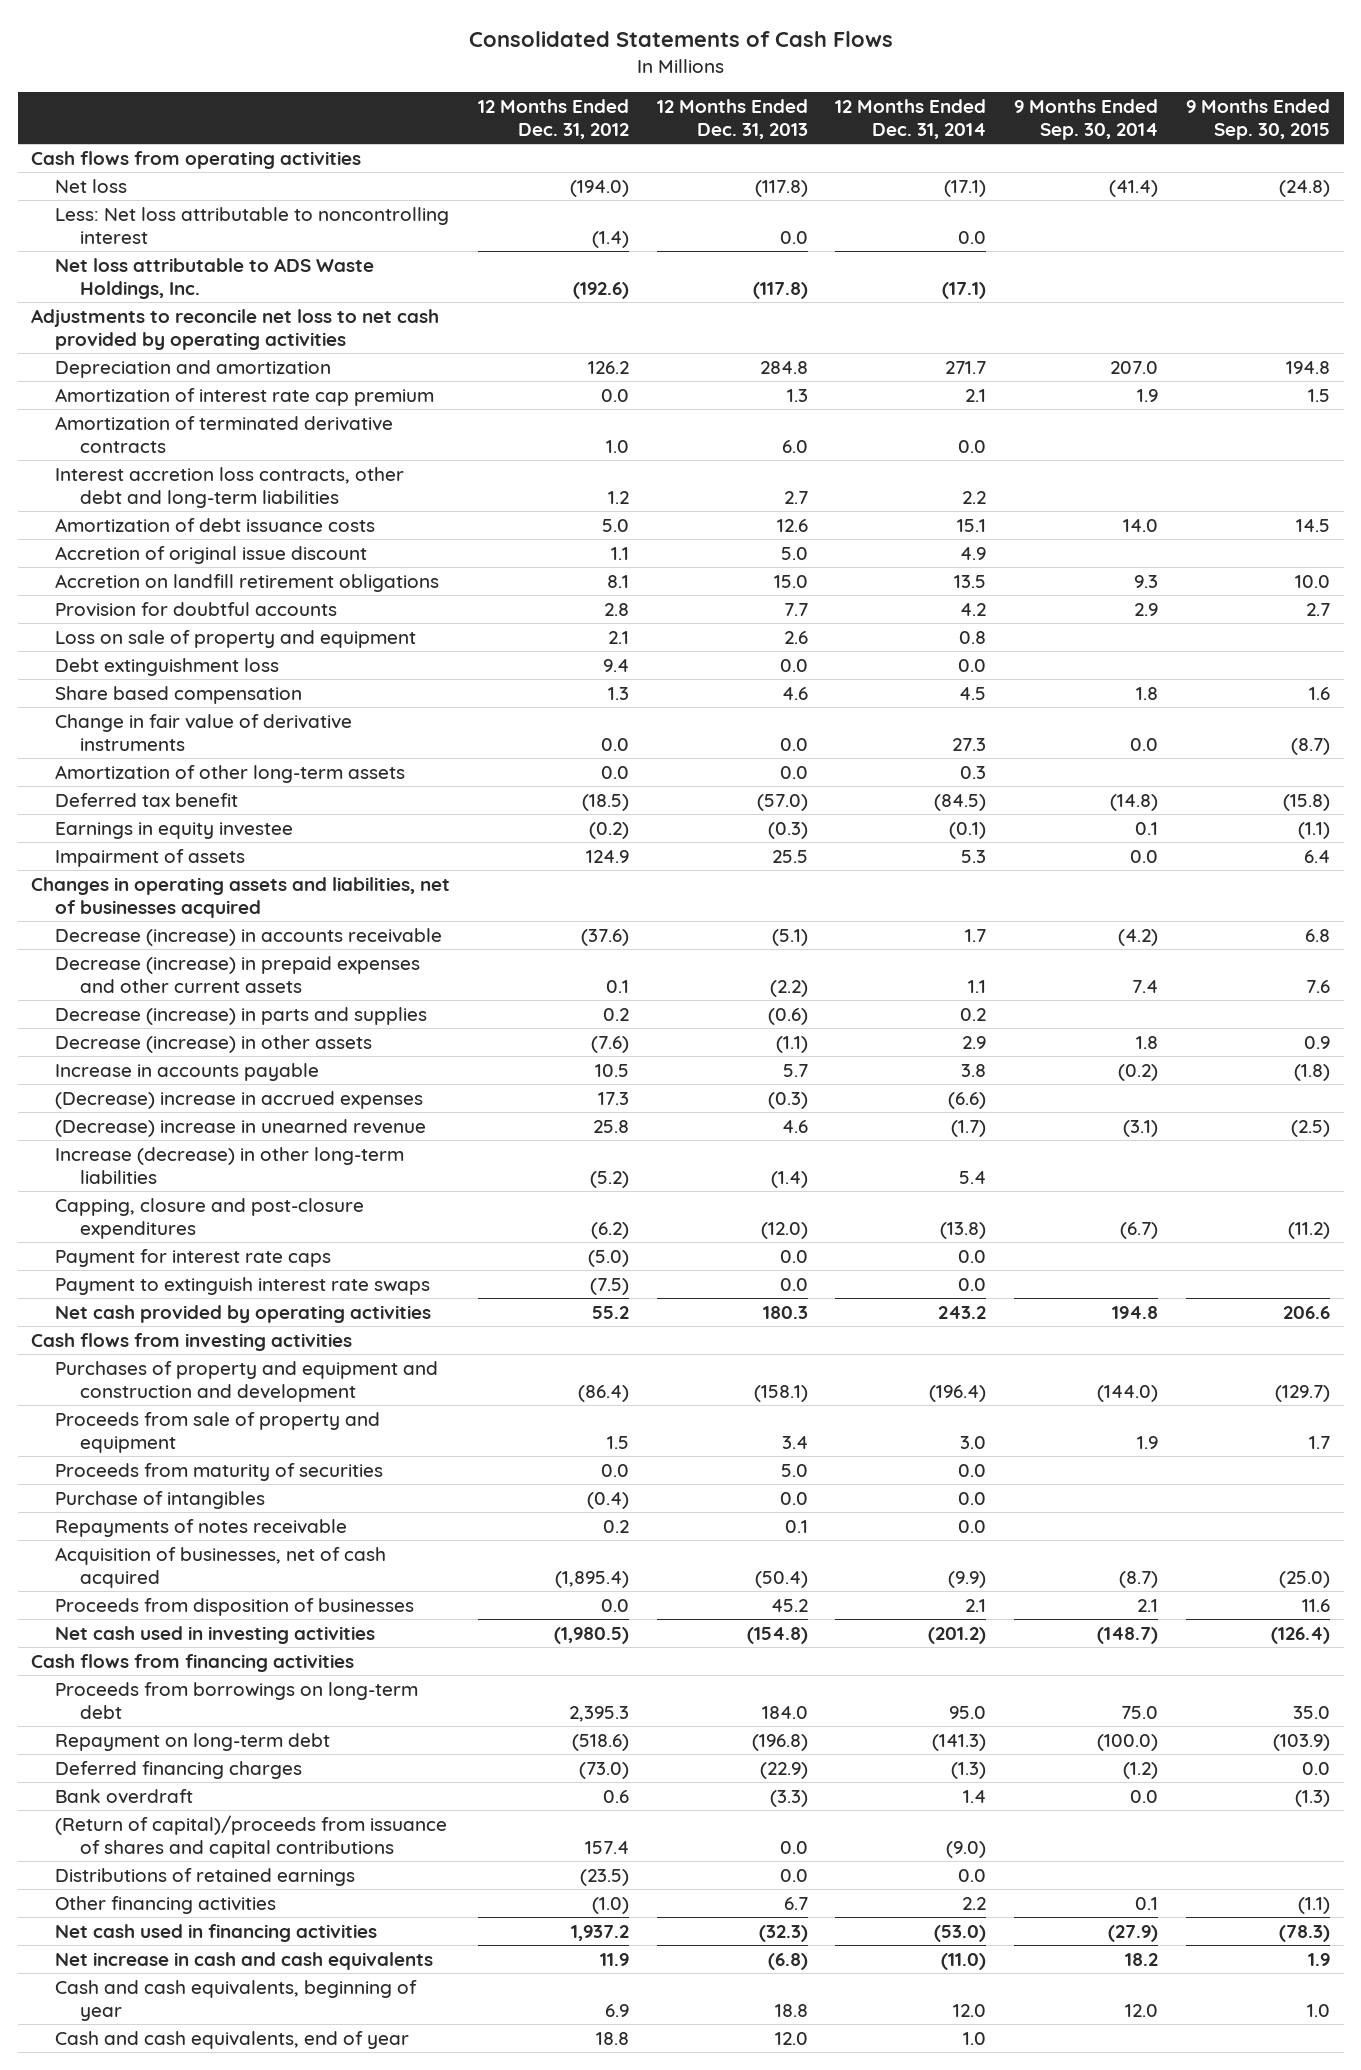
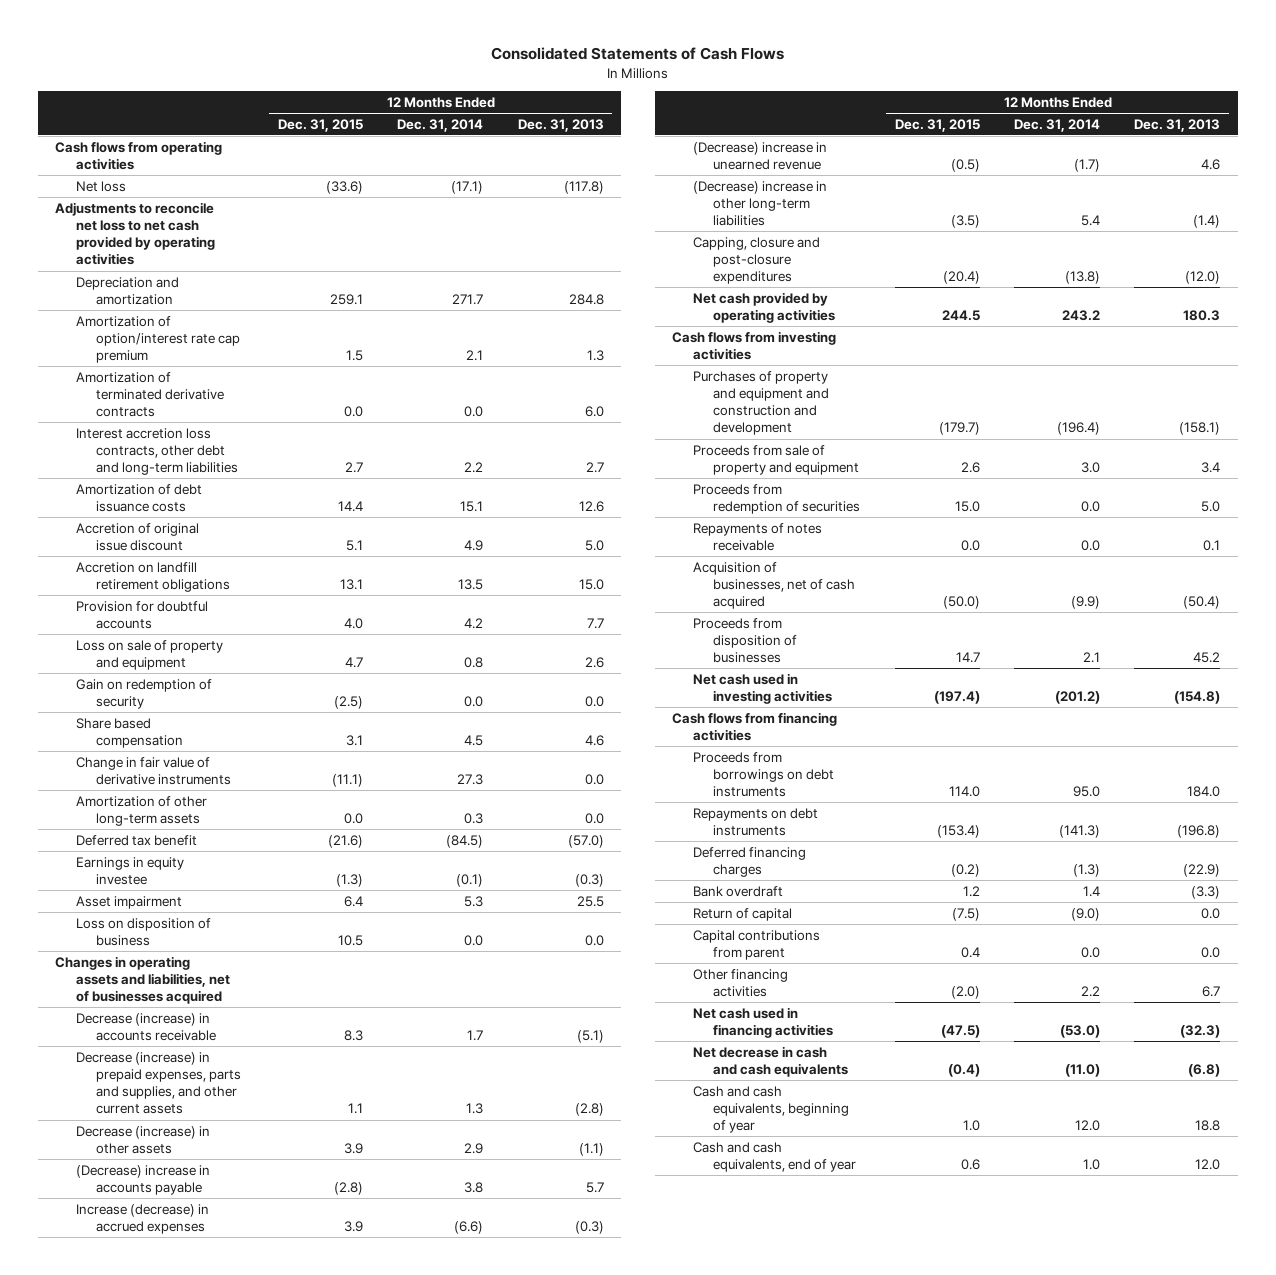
[478,99,630,140] 12 Months Ended Dec. 31, 2012 -> none
[1014,99,1159,141] 9 Months Ended Sep. 30, 2014 -> none
[1185,99,1330,141] 9 Months Ended Sep. 30, 2015 -> none
none -> [277,118,363,132] Dec. 31, 2015
[55,206,450,244] Less: Net loss attributable to noncontrolling interest -> none
[55,257,375,299] Net loss attributable to ADS Waste Holdings, Inc. -> none
[55,387,435,406] Amortization of interest rate cap premium -> [75,315,241,364] Amortization of option/interest rate cap premium
[55,657,280,676] Debt extinguishment loss -> [75,678,212,710] Gain on redemption of security
[55,848,246,867] Impairment of assets -> [75,895,182,909] Asset impairment
none -> [75,917,211,947] Loss on disposition of business
[55,1006,428,1025] Decrease (increase) in parts and supplies -> none
[55,955,421,993] Decrease (increase) in prepaid expenses and other current assets -> [75,1051,242,1115] Decrease (increase) in prepaid expenses, parts and supplies, and other current assets
[769,979,808,997] (2.2) -> [574,1103,604,1117] (2.8)
[968,979,987,993] 1.1 -> [466,1103,484,1115] 1.3
[55,1062,320,1081] Increase in accounts payable -> [75,1164,210,1196] (Decrease) increase in accounts payable
[55,1090,424,1109] (Decrease) increase in accrued expenses -> [75,1203,209,1235] Increase (decrease) in accrued expenses
[55,1146,405,1184] Increase (decrease) in other long-term liabilities -> [692,180,827,227] (Decrease) increase in other long-term liabilities
[55,1248,332,1267] Payment for interest rate caps -> none
[55,1276,431,1295] Payment to extinguish interest rate swaps -> none
[55,1490,266,1509] Purchase of intangibles -> none
[55,1462,384,1481] Proceeds from maturity of securities -> [692,483,861,515] Proceeds from redemption of securities
[55,1681,419,1719] Proceeds from borrowings on long-term debt -> [692,751,835,798] Proceeds from borrowings on debt instruments
[55,1732,331,1751] Repayment on long-term debt -> [692,807,818,837] Repayments on debt instruments
[55,1814,448,1858] (Return of capital)/proceeds from issuance of shares and capital contributions -> none
[55,1867,356,1886] Distributions of retained earnings -> none
none -> [692,907,792,921] Return of capital
none -> [692,929,820,961] Capital contributions from parent
[55,1951,434,1970] Net increase in cash and cash equivalents -> [692,1045,849,1078] Net decrease in cash and cash equivalents

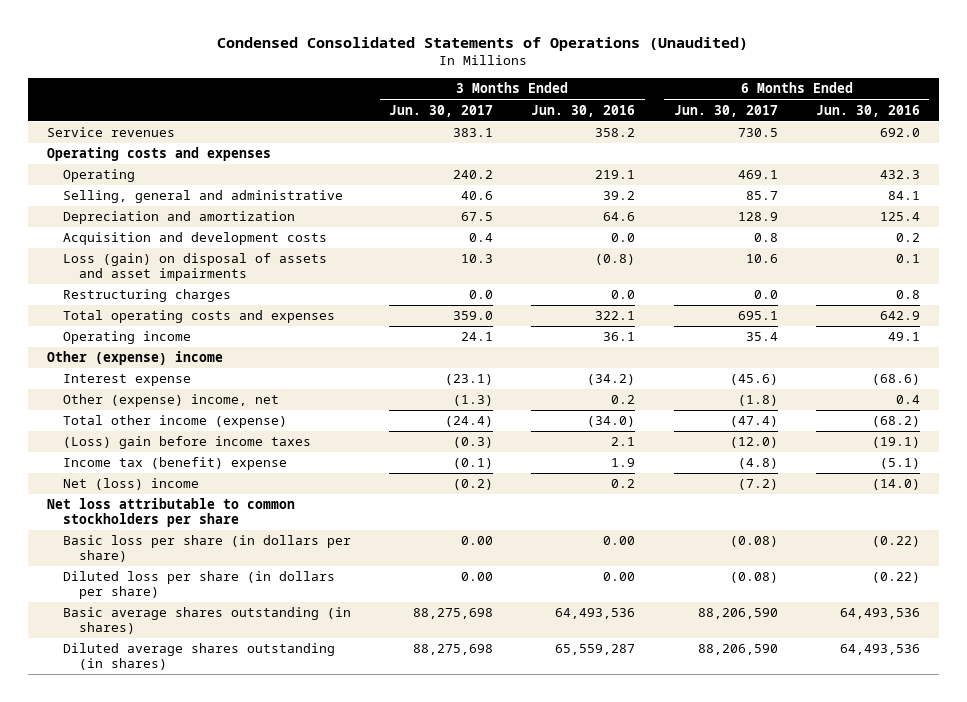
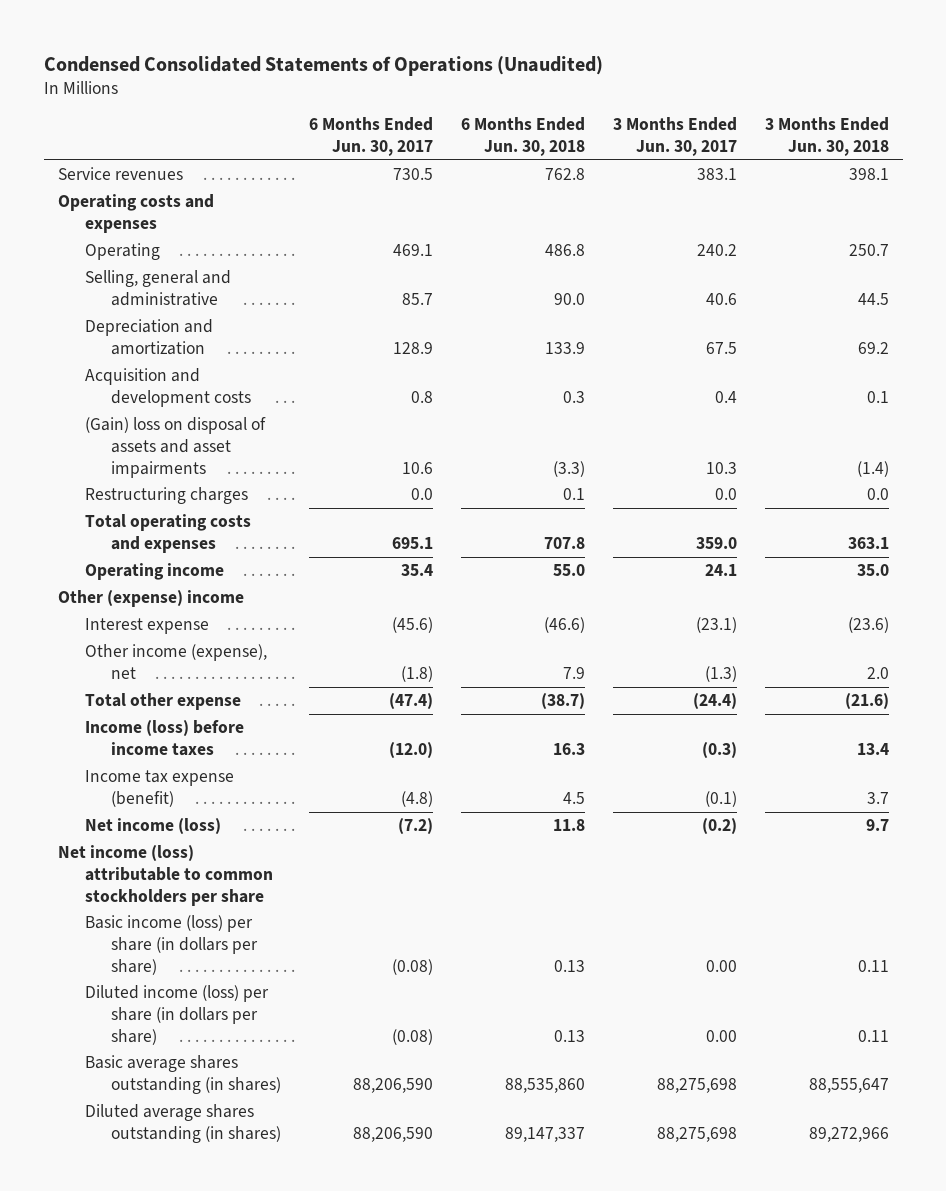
[531,104,636,117] Jun. 30, 2016 -> none
[815,104,920,117] Jun. 30, 2016 -> none
none -> [460,117,585,157] 6 Months Ended Jun. 30, 2018
none -> [764,117,889,157] 3 Months Ended Jun. 30, 2018
[63,253,328,282] Loss (gain) on disposal of assets and asset impairments -> [84,417,266,478] (Gain) loss on disposal of assets and asset impairments
[63,394,280,408] Other (expense) income, net -> [84,644,267,679] Other income (expense), net
[63,415,288,429] Total other income (expense) -> [84,693,241,711] Total other expense
[63,436,312,450] (Loss) gain before income taxes -> [84,720,244,756] Income (loss) before income taxes
[63,457,288,471] Income tax (benefit) expense -> [84,770,234,807] Income tax expense (benefit)
[63,478,200,491] Net (loss) income -> [84,818,221,835] Net income (loss)
[46,498,295,528] Net loss attributable to common stockholders per share -> [57,845,273,906] Net income (loss) attributable to common stockholders per share
[63,535,352,563] Basic loss per share (in dollars per share) -> [84,915,259,975] Basic income (loss) per share (in dollars per share)
[63,571,336,600] Diluted loss per share (in dollars per share) -> [84,985,269,1045] Diluted income (loss) per share (in dollars per share)

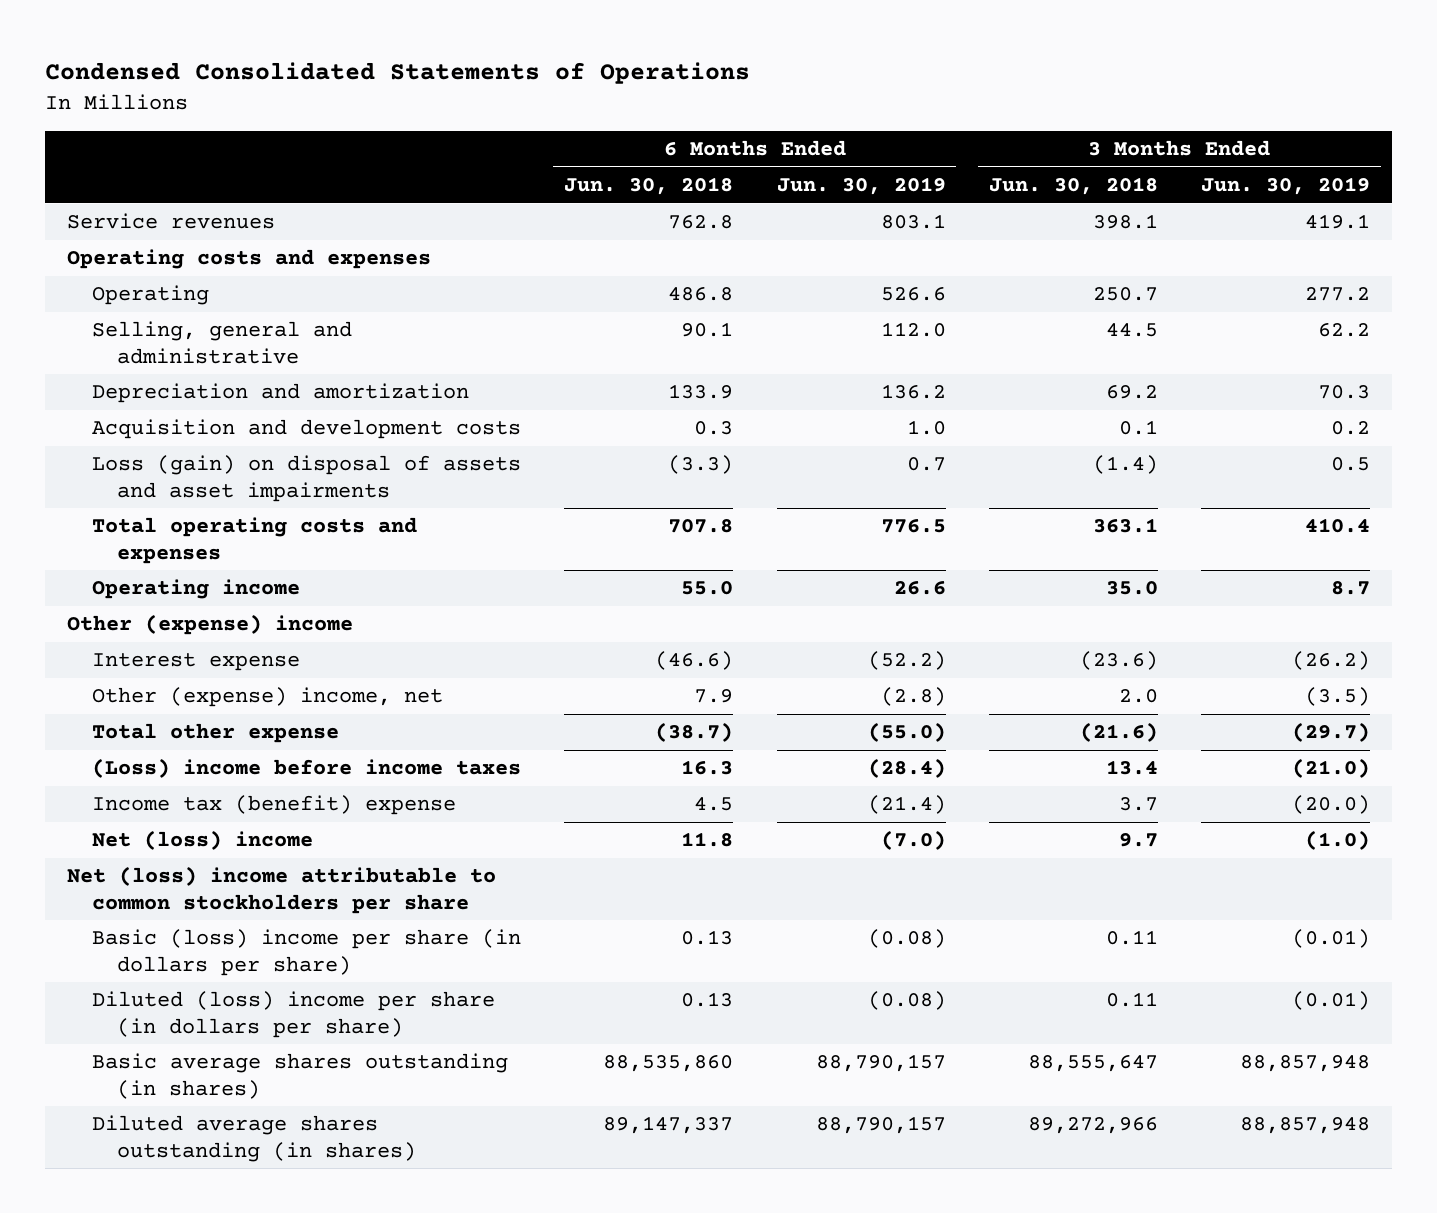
[43,55,603,76] Condensed Consolidated Statements of Operations (Unaudited) -> [45,62,751,85] Condensed Consolidated Statements of Operations
[309,117,434,157] 6 Months Ended Jun. 30, 2017 -> none
[612,117,737,157] 3 Months Ended Jun. 30, 2017 -> none
none -> [776,177,946,196] Jun. 30, 2019
none -> [1201,177,1371,196] Jun. 30, 2019
[553,292,585,305] 90.0 -> [681,322,734,338] 90.1
[84,487,248,505] Restructuring charges -> none
[84,417,266,478] (Gain) loss on disposal of assets and asset impairments -> [91,455,521,502] Loss (gain) on disposal of assets and asset impairments
[84,644,267,679] Other income (expense), net -> [91,687,443,708] Other (expense) income, net
[84,720,244,756] Income (loss) before income taxes -> [91,758,521,779] (Loss) income before income taxes
[84,770,234,807] Income tax expense (benefit) -> [91,795,456,816] Income tax (benefit) expense
[84,818,221,835] Net income (loss) -> [91,830,313,851] Net (loss) income
[57,845,273,906] Net income (loss) attributable to common stockholders per share -> [66,866,496,914] Net (loss) income attributable to common stockholders per share
[84,915,259,975] Basic income (loss) per share (in dollars per share) -> [91,929,521,976] Basic (loss) income per share (in dollars per share)
[84,985,269,1045] Diluted income (loss) per share (in dollars per share) -> [91,991,495,1038] Diluted (loss) income per share (in dollars per share)

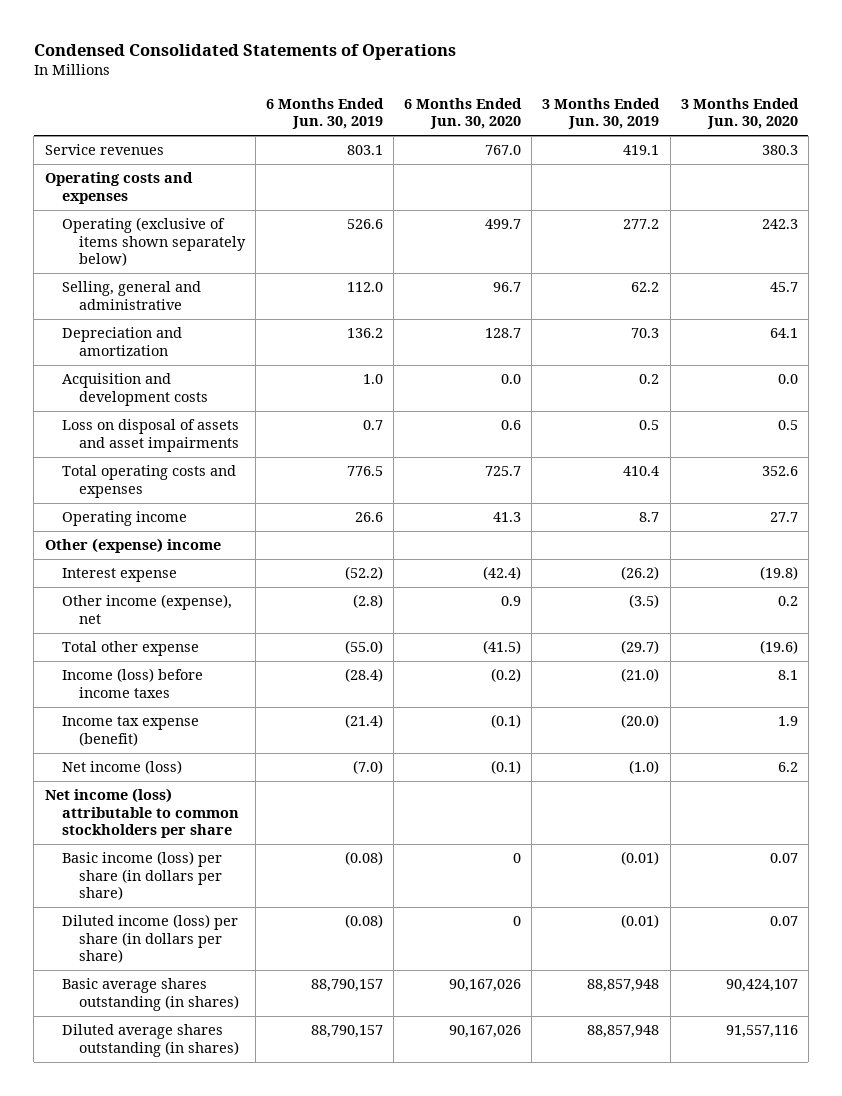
[564,177,734,196] Jun. 30, 2018 -> none
[988,177,1158,196] Jun. 30, 2018 -> none
none -> [404,97,523,130] 6 Months Ended Jun. 30, 2020
none -> [680,97,799,130] 3 Months Ended Jun. 30, 2020
[91,285,209,306] Operating -> [61,217,246,266] Operating (exclusive of items shown separately below)
[91,455,521,502] Loss (gain) on disposal of assets and asset impairments -> [61,419,239,452] Loss on disposal of assets and asset impairments
[91,687,443,708] Other (expense) income, net -> [61,594,232,624] Other income (expense), net
[91,758,521,779] (Loss) income before income taxes -> [61,668,203,698] Income (loss) before income taxes
[91,795,456,816] Income tax (benefit) expense -> [61,716,199,746] Income tax expense (benefit)
[91,830,313,851] Net (loss) income -> [61,760,182,775] Net income (loss)
[66,866,496,914] Net (loss) income attributable to common stockholders per share -> [44,788,239,838] Net income (loss) attributable to common stockholders per share
[91,929,521,976] Basic (loss) income per share (in dollars per share) -> [61,851,222,900] Basic income (loss) per share (in dollars per share)
[91,991,495,1038] Diluted (loss) income per share (in dollars per share) -> [61,914,238,963] Diluted income (loss) per share (in dollars per share)

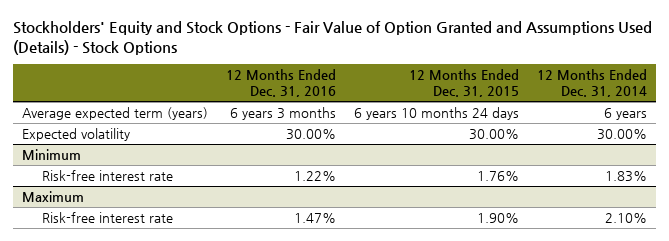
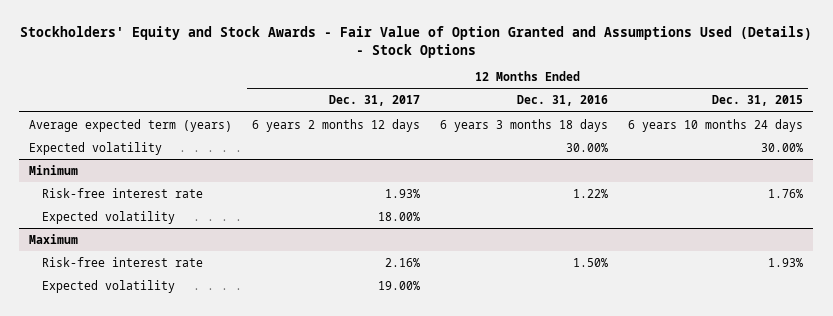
[13,21,653,55] Stockholders' Equity and Stock Options - Fair Value of Option Granted and Assumptions Used (Details) - Stock Options -> [20,26,813,58] Stockholders' Equity and Stock Awards - Fair Value of Option Granted and Assumptions Used (Details) - Stock Options
[537,69,648,98] 12 Months Ended Dec. 31, 2014 -> none
none -> [329,95,421,107] Dec. 31, 2017
[230,106,337,120] 6 years 3 months -> [440,118,609,132] 6 years 3 months 18 days
none -> [42,210,176,224] Expected volatility
[294,212,337,223] 1.47% -> [573,257,609,267] 1.50%
[477,212,520,223] 1.90% -> [768,257,804,267] 1.93%
none -> [42,279,176,293] Expected volatility

